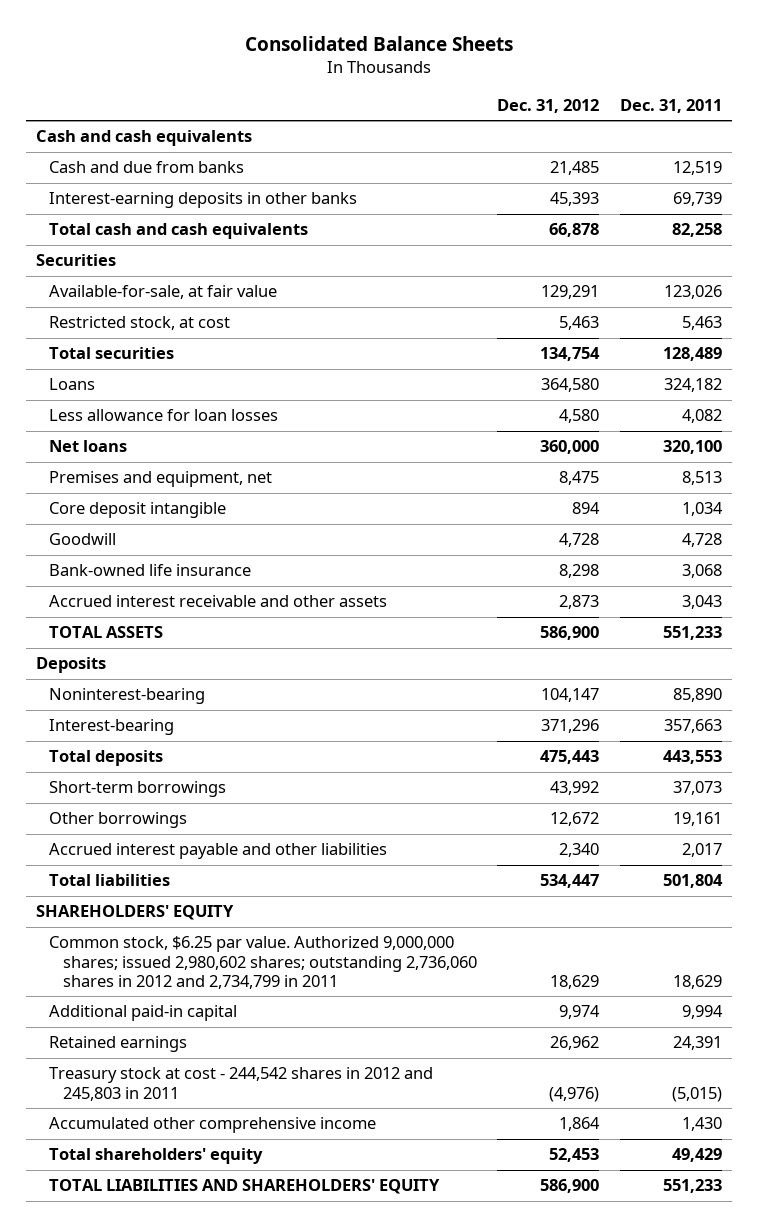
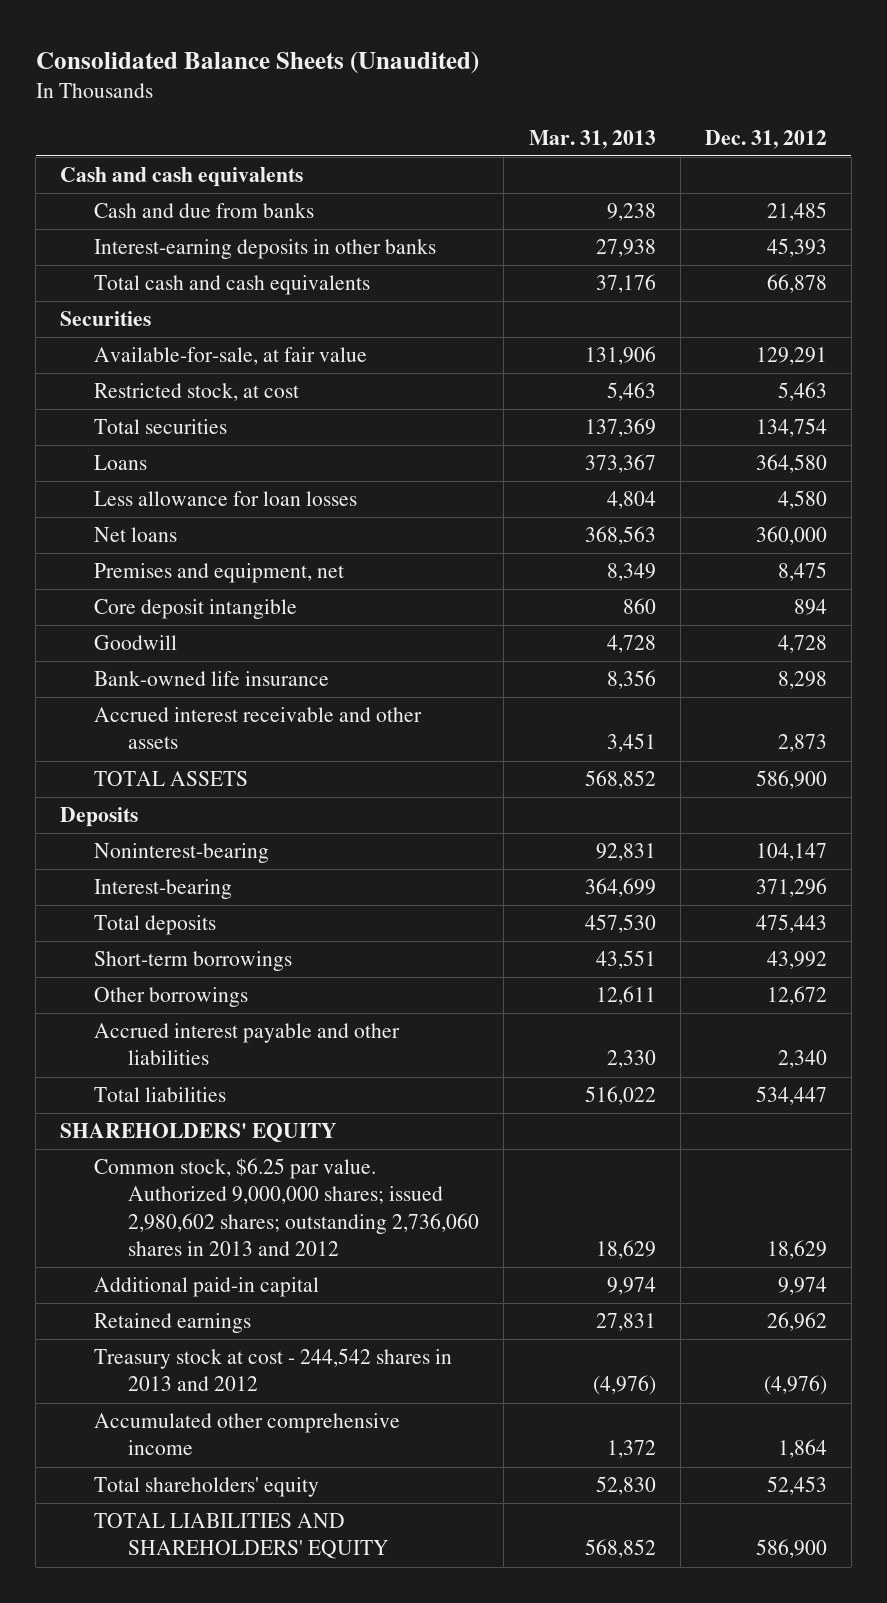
[244,36,513,52] Consolidated Balance Sheets -> [35,50,479,74] Consolidated Balance Sheets (Unaudited)
[619,98,722,113] Dec. 31, 2011 -> none
none -> [528,129,656,149] Mar. 31, 2013
[49,936,478,989] Common stock, $6.25 par value. Authorized 9,000,000 shares; issued 2,980,602 shares; outstanding 2,736,060 shares in 2012 and 2,734,799 in 2011 -> [94,1158,480,1256] Common stock, $6.25 par value. Authorized 9,000,000 shares; issued 2,980,602 shares; outstanding 2,736,060 shares in 2013 and 2012
[49,1067,434,1101] Treasury stock at cost - 244,542 shares in 2012 and 245,803 in 2011 -> [94,1348,453,1392] Treasury stock at cost - 244,542 shares in 2013 and 2012

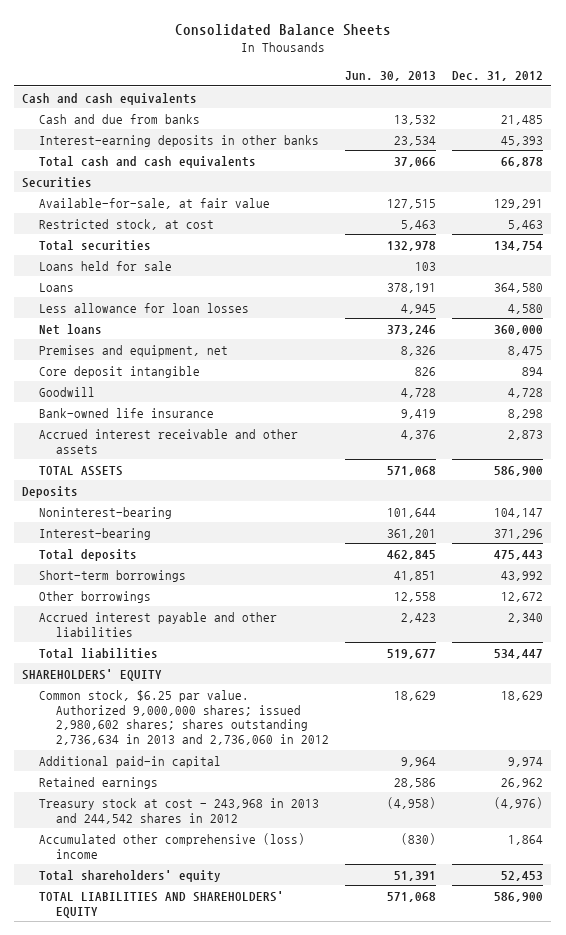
[35,50,479,74] Consolidated Balance Sheets (Unaudited) -> [174,24,391,37] Consolidated Balance Sheets
[528,129,656,149] Mar. 31, 2013 -> none
none -> [345,70,437,81] Jun. 30, 2013
none -> [39,260,173,271] Loans held for sale
[94,1158,480,1256] Common stock, $6.25 par value. Authorized 9,000,000 shares; issued 2,980,602 shares; outstanding 2,736,060 shares in 2013 and 2012 -> [39,689,329,746] Common stock, $6.25 par value. Authorized 9,000,000 shares; issued 2,980,602 shares; shares outstanding 2,736,634 in 2013 and 2,736,060 in 2012
[94,1348,453,1392] Treasury stock at cost - 244,542 shares in 2013 and 2012 -> [39,797,320,824] Treasury stock at cost - 243,968 in 2013 and 244,542 shares in 2012
[94,1413,401,1456] Accumulated other comprehensive income -> [39,832,306,859] Accumulated other comprehensive (loss) income

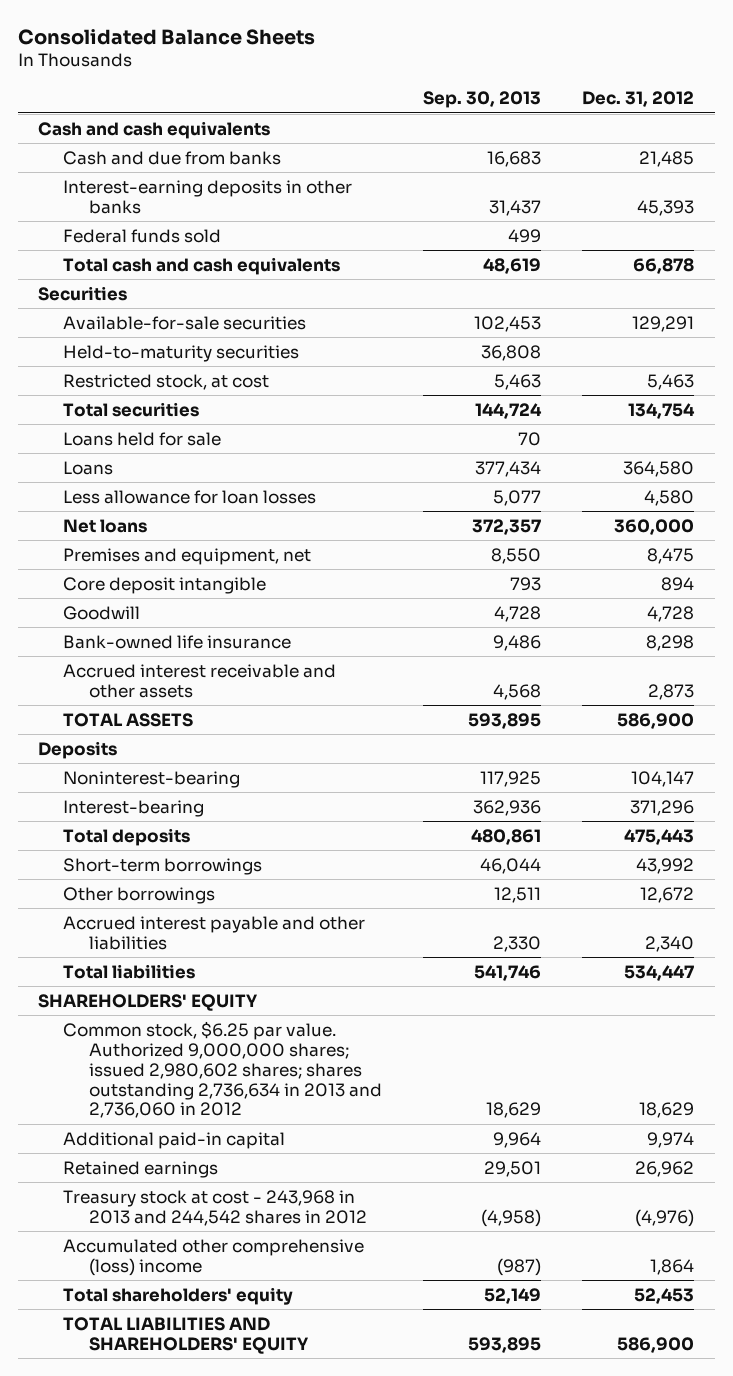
[345,70,437,81] Jun. 30, 2013 -> none
none -> [422,91,541,109] Sep. 30, 2013
none -> [63,228,222,243] Federal funds sold
[39,197,271,209] Available-for-sale, at fair value -> [63,315,307,330] Available-for-sale securities
none -> [63,344,300,362] Held-to-maturity securities

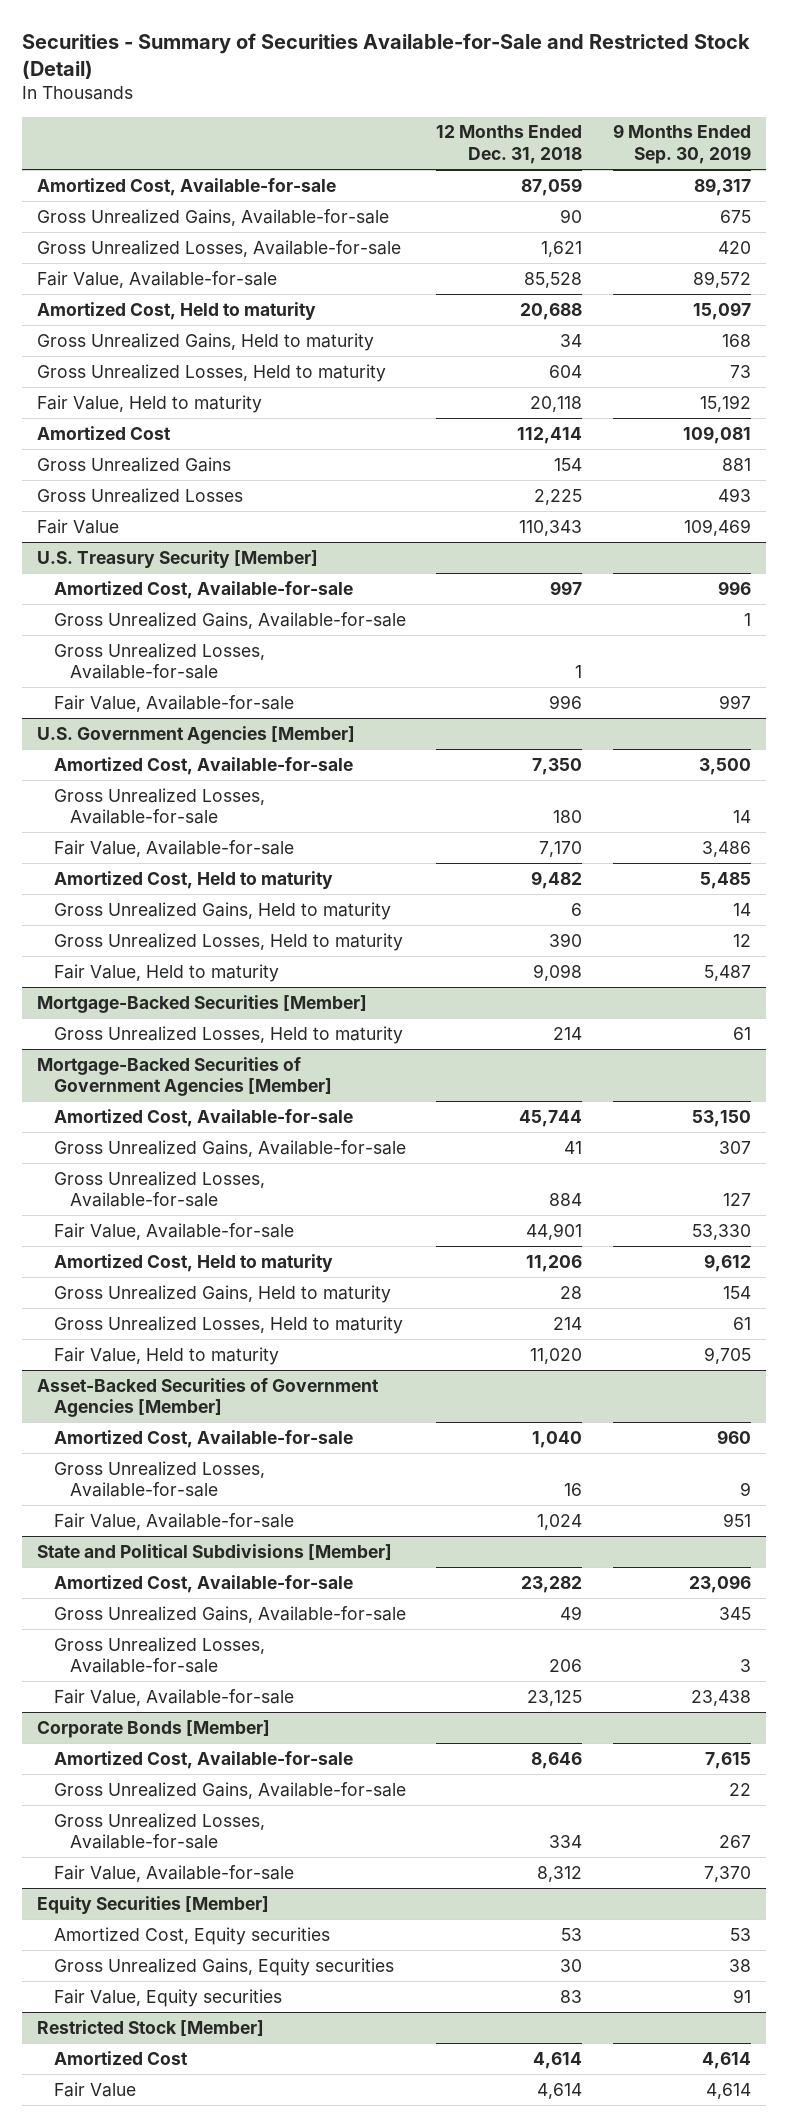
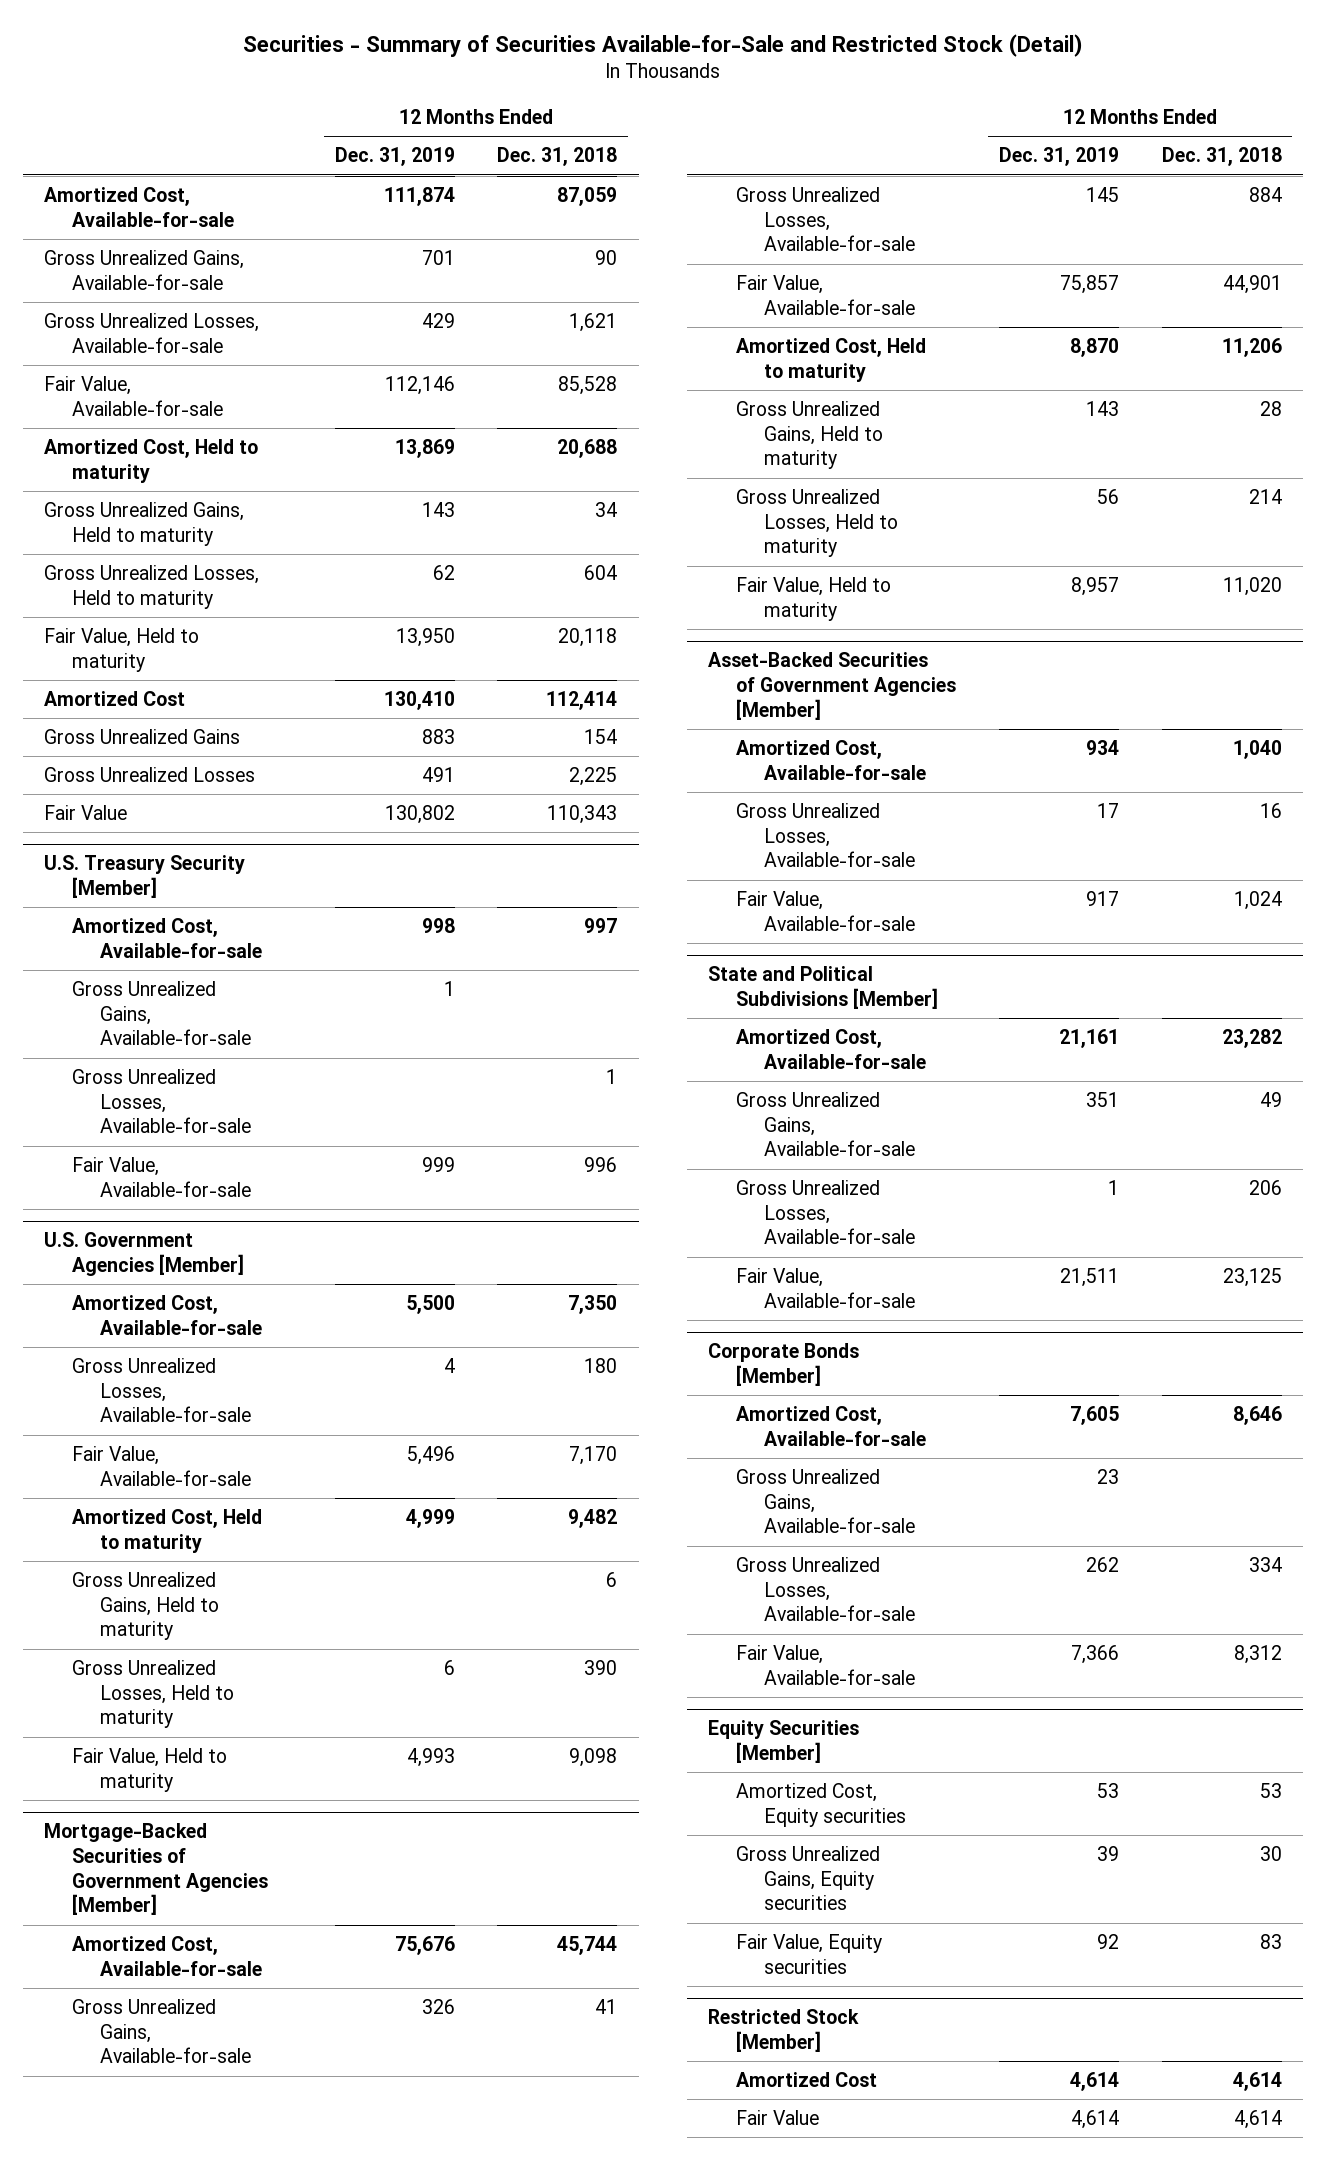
[612,124,751,165] 9 Months Ended Sep. 30, 2019 -> none
none -> [334,147,455,167] Dec. 31, 2019
[37,994,368,1013] Mortgage-Backed Securities [Member] -> none
[53,1025,403,1044] Gross Unrealized Losses, Held to maturity -> none

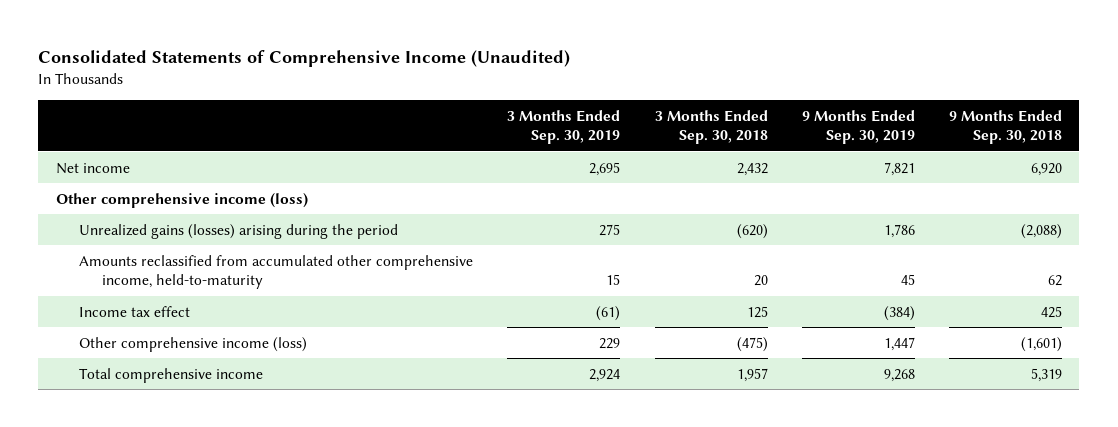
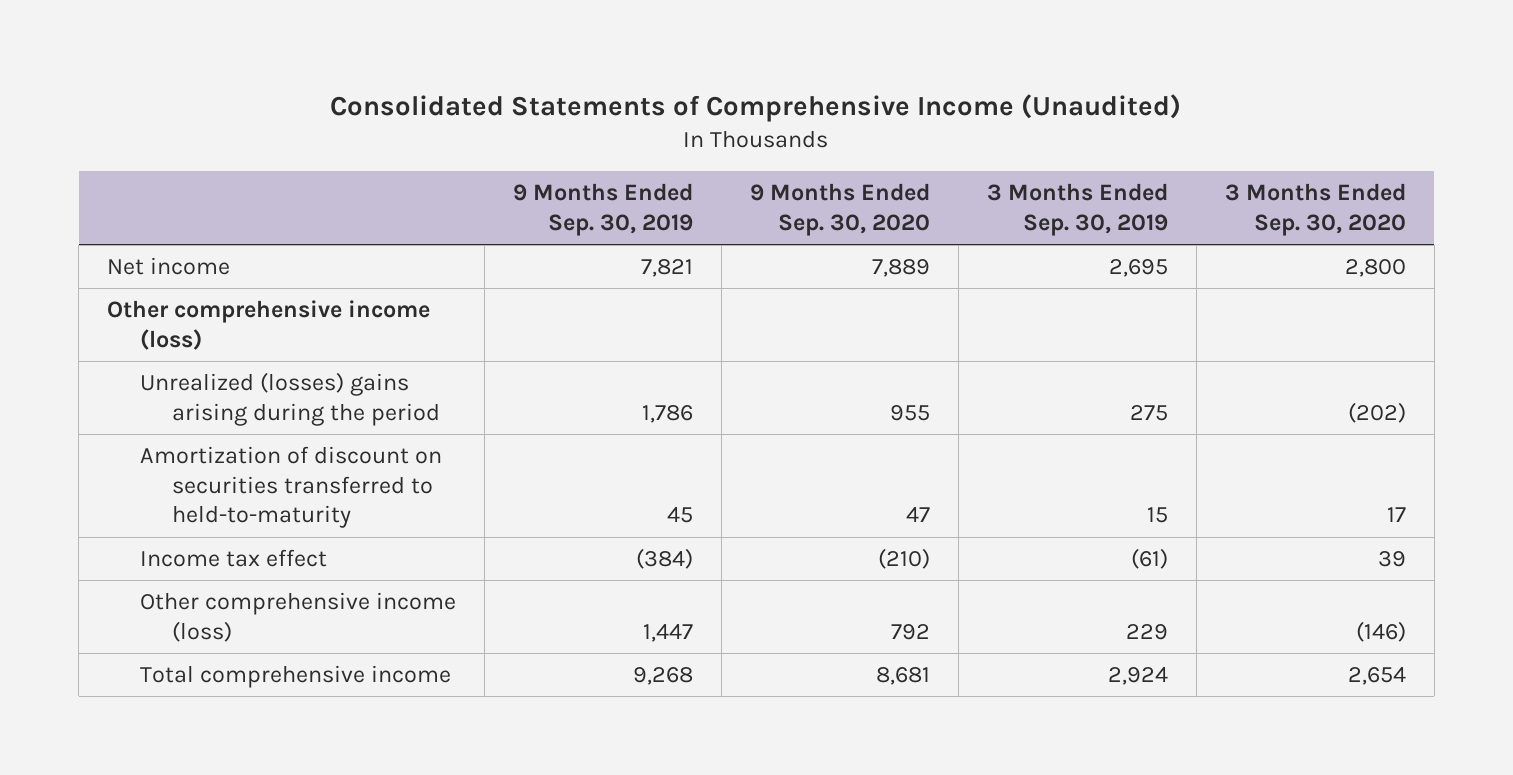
[654,109,768,144] 3 Months Ended Sep. 30, 2018 -> none
[949,109,1063,144] 9 Months Ended Sep. 30, 2018 -> none
none -> [749,183,930,236] 9 Months Ended Sep. 30, 2020
none -> [1224,183,1406,236] 3 Months Ended Sep. 30, 2020
[79,223,399,239] Unrealized gains (losses) arising during the period -> [139,372,441,426] Unrealized (losses) gains arising during the period
[79,254,474,290] Amounts reclassified from accumulated other comprehensive income, held-to-maturity -> [139,446,442,529] Amortization of discount on securities transferred to held-to-maturity

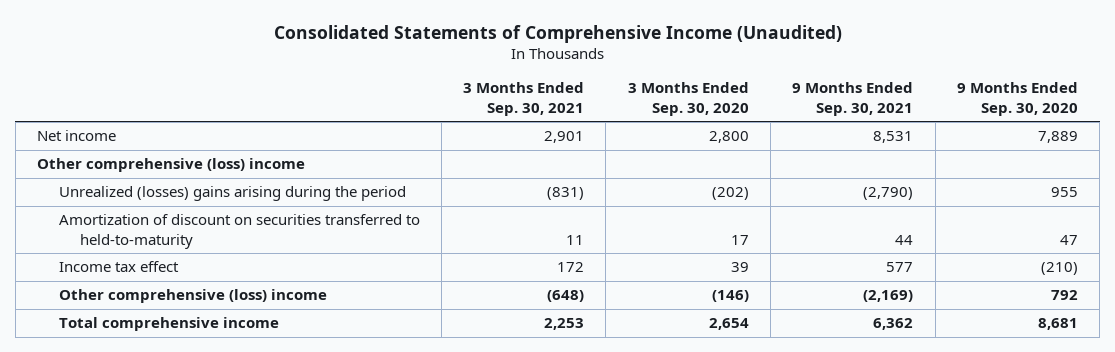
[512,183,693,236] 9 Months Ended Sep. 30, 2019 -> none
[986,183,1168,236] 3 Months Ended Sep. 30, 2019 -> none
none -> [463,82,585,116] 3 Months Ended Sep. 30, 2021
none -> [792,82,914,116] 9 Months Ended Sep. 30, 2021
[107,300,431,350] Other comprehensive income (loss) -> [37,158,306,173] Other comprehensive (loss) income
[139,592,456,642] Other comprehensive income (loss) -> [58,289,327,304] Other comprehensive (loss) income

